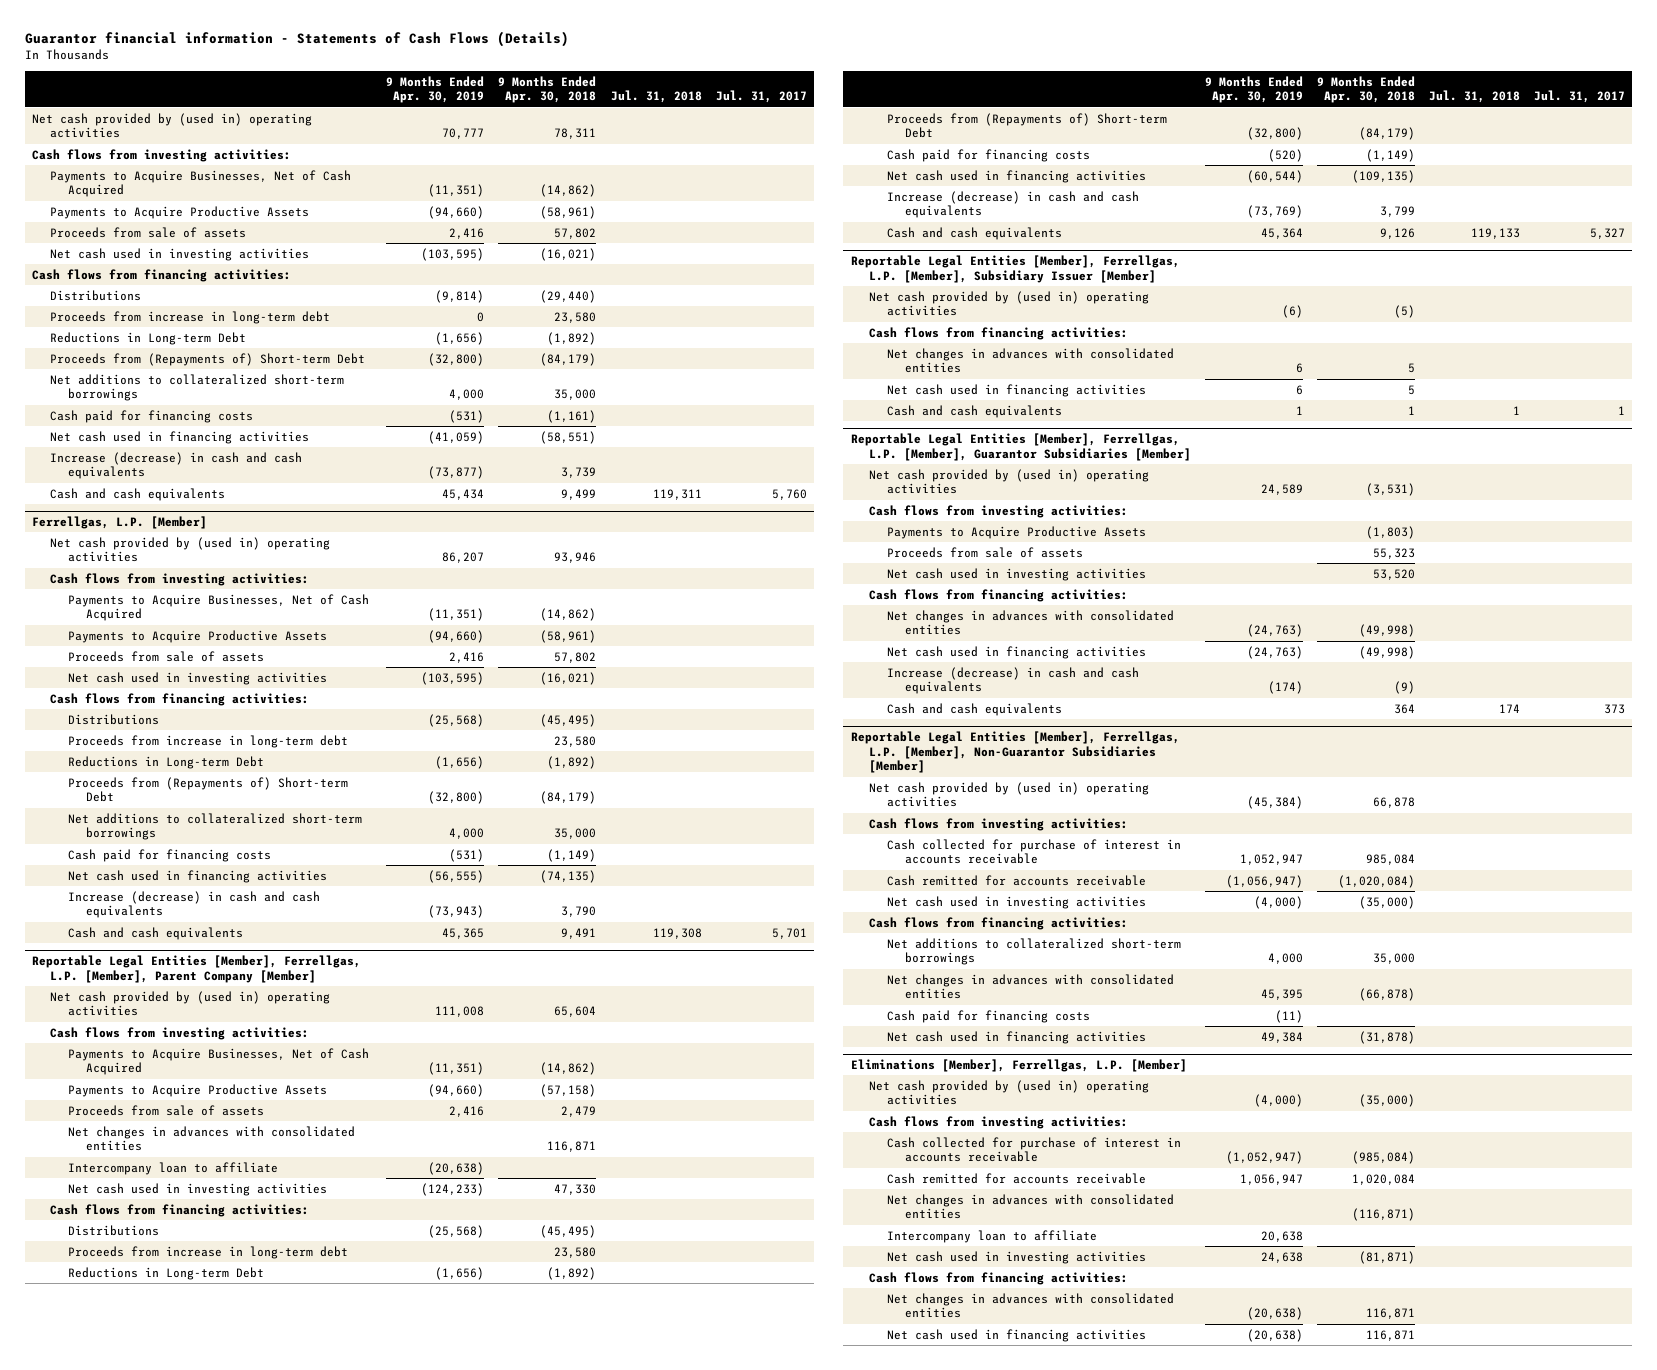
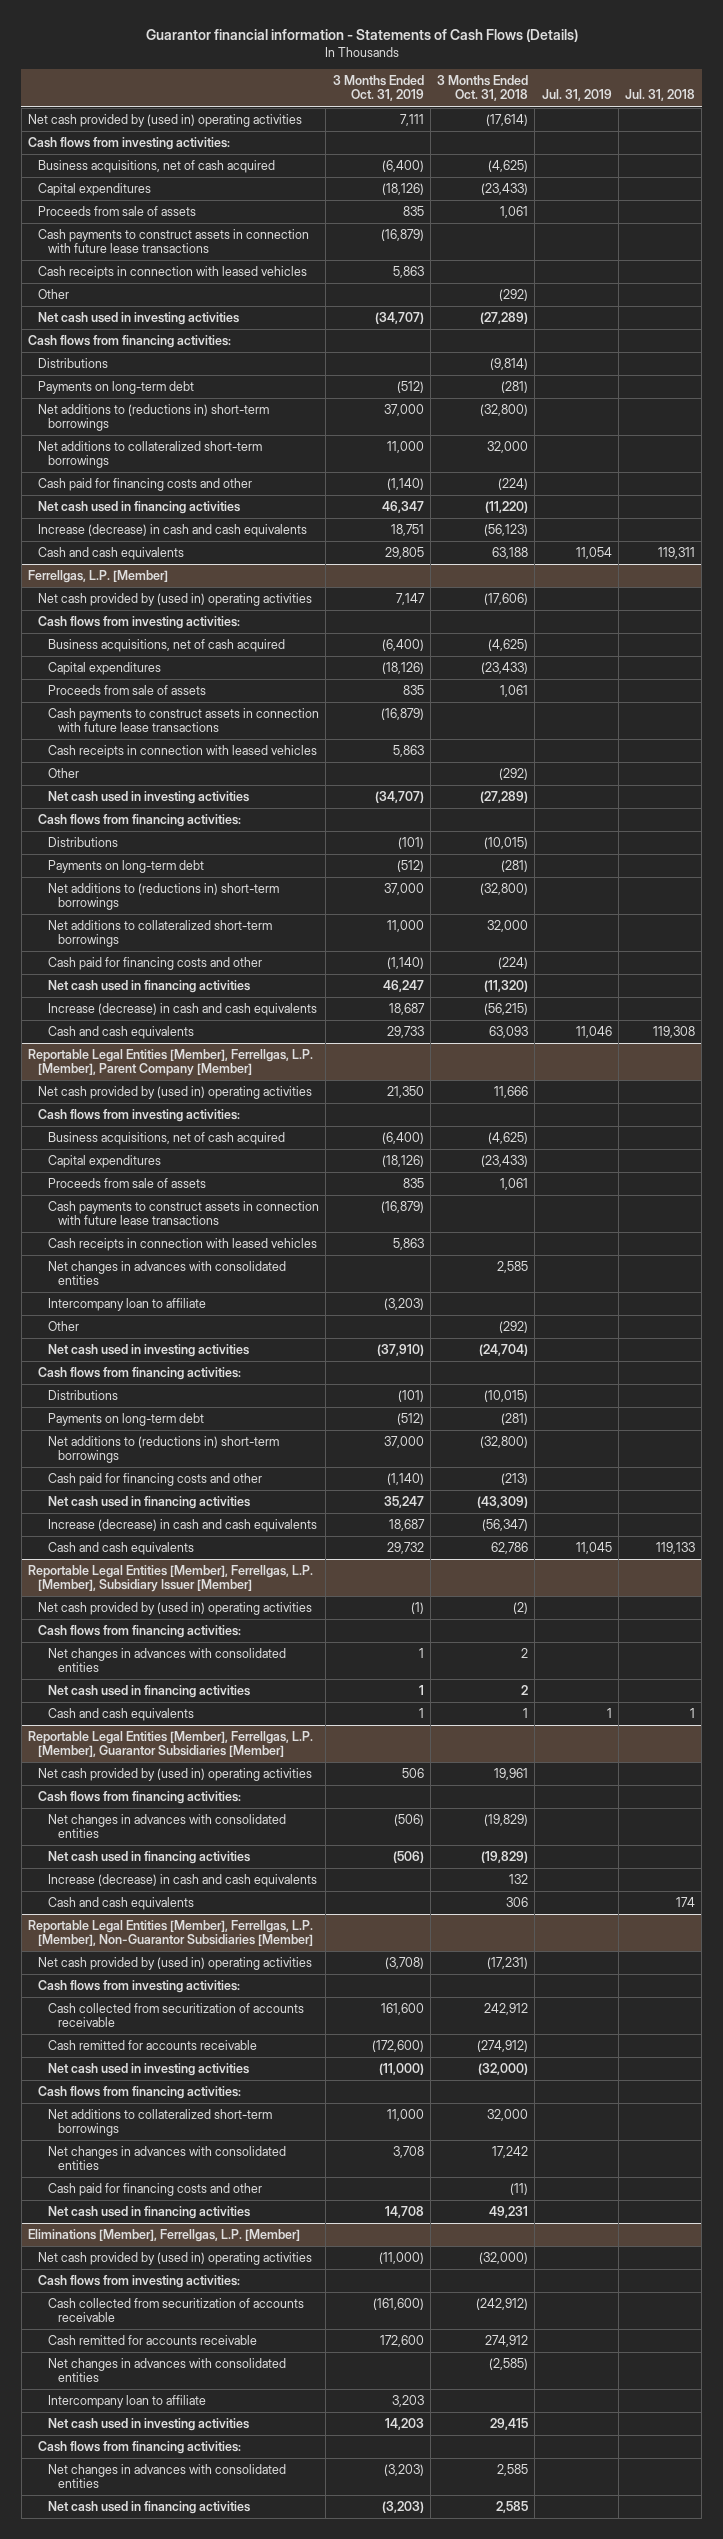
[386,75,485,104] 9 Months Ended Apr. 30, 2019 -> none
[498,75,597,104] 9 Months Ended Apr. 30, 2018 -> none
[715,90,807,104] Jul. 31, 2017 -> none
none -> [332,75,424,102] 3 Months Ended Oct. 31, 2019
none -> [437,75,529,102] 3 Months Ended Oct. 31, 2018
none -> [541,89,612,102] Jul. 31, 2019
[50,205,310,219] Payments to Acquire Productive Assets -> none
[50,169,352,198] Payments to Acquire Businesses, Net of Cash Acquired -> [38,160,276,174] Business acquisitions, net of cash acquired
none -> [38,183,152,197] Capital expenditures
none -> [38,229,310,254] Cash payments to construct assets in connection with future lease transactions
none -> [38,266,308,280] Cash receipts in connection with leased vehicles
none -> [38,289,70,300] Other
[50,310,331,324] Proceeds from increase in long-term debt -> none
[50,331,247,345] Reductions in Long-term Debt -> [38,381,195,395] Payments on long-term debt
[50,352,366,366] Proceeds from (Repayments of) Short-term Debt -> [38,404,270,432] Net additions to (reductions in) short-term borrowings
[50,409,254,423] Cash paid for financing costs -> [38,478,253,492] Cash paid for financing costs and other
[68,629,328,643] Payments to Acquire Productive Assets -> none
[68,593,370,622] Payments to Acquire Businesses, Net of Cash Acquired -> [48,639,286,653] Business acquisitions, net of cash acquired
none -> [48,662,162,676] Capital expenditures
none -> [48,708,320,733] Cash payments to construct assets in connection with future lease transactions
none -> [48,745,318,759] Cash receipts in connection with leased vehicles
none -> [48,768,80,779] Other
[68,734,349,748] Proceeds from increase in long-term debt -> none
[68,755,265,769] Reductions in Long-term Debt -> [48,860,205,874] Payments on long-term debt
[68,776,349,803] Proceeds from (Repayments of) Short-term Debt -> [48,883,280,911] Net additions to (reductions in) short-term borrowings
[68,848,272,862] Cash paid for financing costs -> [48,957,263,971] Cash paid for financing costs and other
[68,1083,328,1097] Payments to Acquire Productive Assets -> none
[68,1047,370,1076] Payments to Acquire Businesses, Net of Cash Acquired -> [48,1132,286,1146] Business acquisitions, net of cash acquired
none -> [48,1155,162,1169] Capital expenditures
none -> [48,1201,320,1226] Cash payments to construct assets in connection with future lease transactions
none -> [48,1238,318,1252] Cash receipts in connection with leased vehicles
none -> [48,1321,80,1332] Other
[68,1245,349,1259] Proceeds from increase in long-term debt -> none
[68,1266,265,1280] Reductions in Long-term Debt -> [48,1413,205,1427] Payments on long-term debt
[886,112,1167,139] Proceeds from (Repayments of) Short-term Debt -> [48,1436,280,1464] Net additions to (reductions in) short-term borrowings
[886,148,1090,162] Cash paid for financing costs -> [48,1473,263,1487] Cash paid for financing costs and other
[868,504,1128,518] Cash flows from investing activities: -> none
[886,525,1146,539] Payments to Acquire Productive Assets -> none
[886,546,1083,558] Proceeds from sale of assets -> none
[886,567,1146,581] Net cash used in investing activities -> none
[886,838,1181,865] Cash collected for purchase of interest in accounts receivable -> [48,2003,305,2028] Cash collected from securitization of accounts receivable
[886,1009,1090,1023] Cash paid for financing costs -> [48,2183,263,2197] Cash paid for financing costs and other
[886,1136,1181,1163] Cash collected for purchase of interest in accounts receivable -> [48,2298,305,2323] Cash collected from securitization of accounts receivable

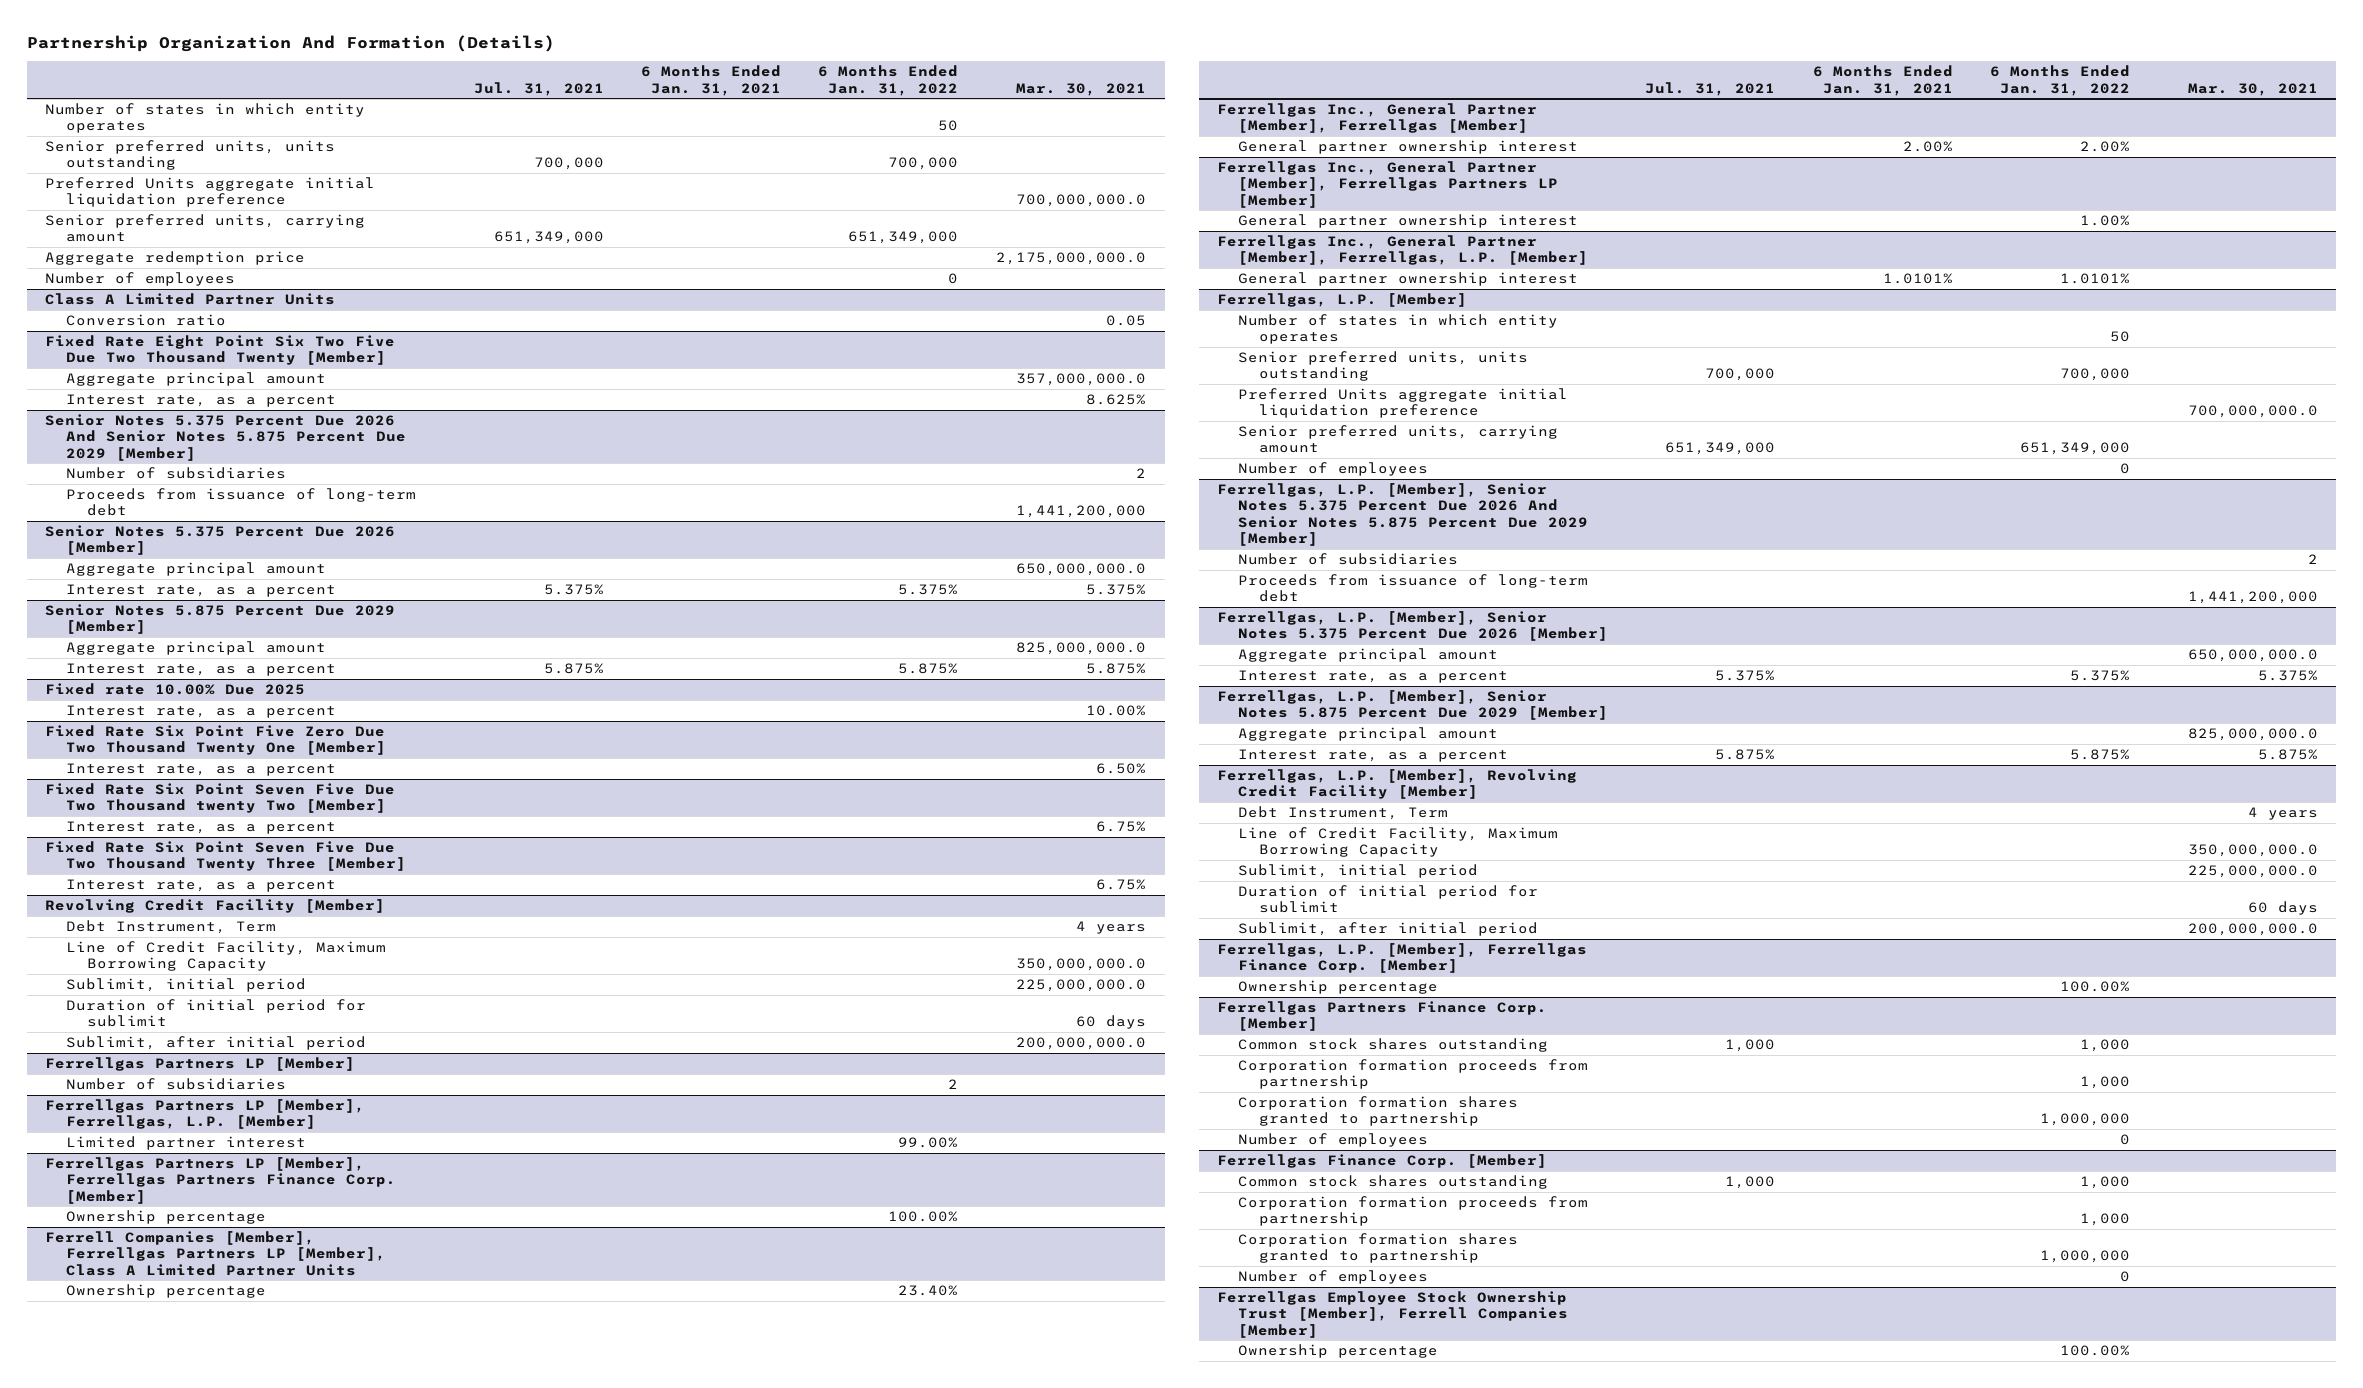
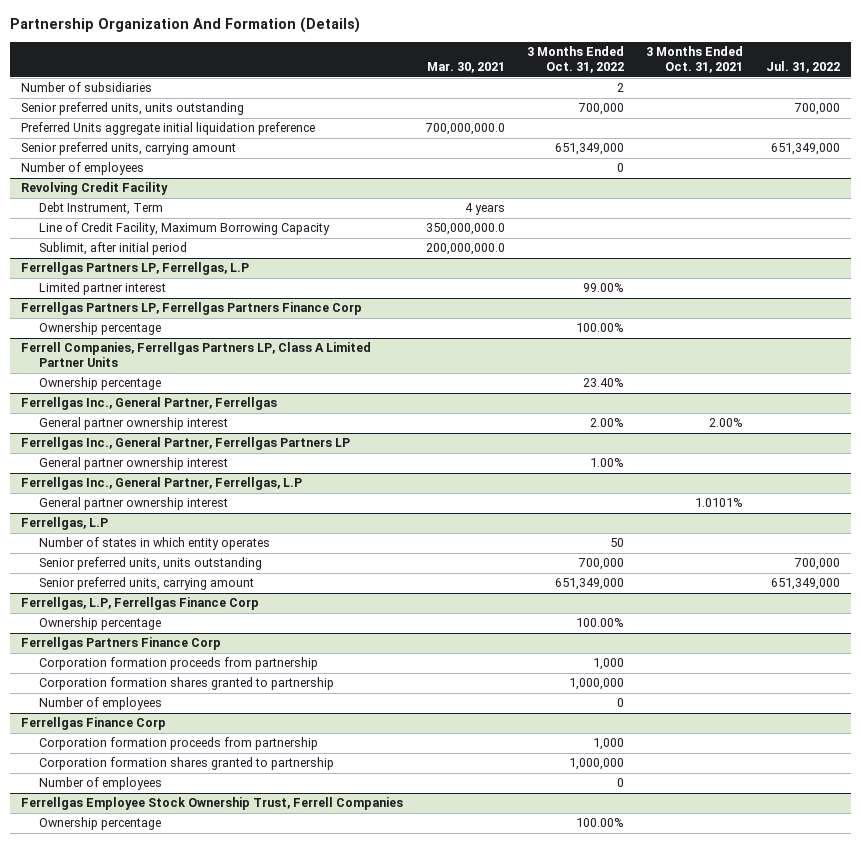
[473,81,604,96] Jul. 31, 2021 -> none
[640,65,781,96] 6 Months Ended Jan. 31, 2021 -> none
[818,65,959,96] 6 Months Ended Jan. 31, 2022 -> none
none -> [527,46,625,74] 3 Months Ended Oct. 31, 2022
none -> [646,46,744,74] 3 Months Ended Oct. 31, 2021
none -> [765,61,840,74] Jul. 31, 2022
[45,103,366,134] Number of states in which entity operates -> none
none -> [21,82,153,93] Number of subsidiaries
[45,251,306,266] Aggregate redemption price -> none
[45,293,336,306] Class A Limited Partner Units -> none
[66,314,227,327] Conversion ratio -> none
[45,335,396,366] Fixed Rate Eight Point Six Two Five Due Two Thousand Twenty [Member] -> none
[66,372,327,387] Aggregate principal amount -> none
[66,394,337,408] Interest rate, as a percent -> none
[45,414,407,461] Senior Notes 5.375 Percent Due 2026 And Senior Notes 5.875 Percent Due 2029 [Member] -> none
[66,467,287,480] Number of subsidiaries -> none
[66,488,417,517] Proceeds from issuance of long-term debt -> none
[45,525,396,556] Senior Notes 5.375 Percent Due 2026 [Member] -> none
[66,562,327,577] Aggregate principal amount -> none
[66,584,337,598] Interest rate, as a percent -> none
[45,604,396,635] Senior Notes 5.875 Percent Due 2029 [Member] -> none
[66,641,327,656] Aggregate principal amount -> none
[66,663,337,677] Interest rate, as a percent -> none
[45,683,306,696] Fixed rate 10.00% Due 2025 -> none
[66,705,337,719] Interest rate, as a percent -> none
[45,725,387,756] Fixed Rate Six Point Five Zero Due Two Thousand Twenty One [Member] -> none
[66,763,337,777] Interest rate, as a percent -> none
[45,783,396,814] Fixed Rate Six Point Seven Five Due Two Thousand twenty Two [Member] -> none
[66,821,337,835] Interest rate, as a percent -> none
[45,841,407,872] Fixed Rate Six Point Seven Five Due Two Thousand Twenty Three [Member] -> none
[66,879,337,893] Interest rate, as a percent -> none
[45,899,386,914] Revolving Credit Facility [Member] -> [21,182,169,196] Revolving Credit Facility
[66,978,307,993] Sublimit, initial period -> none
[66,999,367,1028] Duration of initial period for sublimit -> none
[45,1057,356,1072] Ferrellgas Partners LP [Member] -> none
[66,1078,287,1091] Number of subsidiaries -> none
[45,1099,366,1130] Ferrellgas Partners LP [Member], Ferrellgas, L.P. [Member] -> [21,262,250,276] Ferrellgas Partners LP, Ferrellgas, L.P
[45,1157,397,1204] Ferrellgas Partners LP [Member], Ferrellgas Partners Finance Corp. [Member] -> [21,302,363,316] Ferrellgas Partners LP, Ferrellgas Partners Finance Corp
[45,1231,387,1276] Ferrell Companies [Member], Ferrellgas Partners LP [Member], Class A Limited Partner Units -> [21,342,372,368] Ferrell Companies, Ferrellgas Partners LP, Class A Limited Partner Units
[1217,103,1538,134] Ferrellgas Inc., General Partner [Member], Ferrellgas [Member] -> [21,397,278,411] Ferrellgas Inc., General Partner, Ferrellgas
[1217,161,1559,208] Ferrellgas Inc., General Partner [Member], Ferrellgas Partners LP [Member] -> [21,437,351,451] Ferrellgas Inc., General Partner, Ferrellgas Partners LP
[1217,235,1589,266] Ferrellgas Inc., General Partner [Member], Ferrellgas, L.P. [Member] -> [21,477,303,491] Ferrellgas Inc., General Partner, Ferrellgas, L.P
[1217,293,1468,308] Ferrellgas, L.P. [Member] -> [21,517,109,531] Ferrellgas, L.P
[1238,388,1569,419] Preferred Units aggregate initial liquidation preference -> none
[1238,462,1429,477] Number of employees -> none
[1217,483,1589,547] Ferrellgas, L.P. [Member], Senior Notes 5.375 Percent Due 2026 And Senior Notes 5.875 Percent Due 2029 [Member] -> none
[1238,553,1459,566] Number of subsidiaries -> none
[1238,574,1589,603] Proceeds from issuance of long-term debt -> none
[1217,611,1609,642] Ferrellgas, L.P. [Member], Senior Notes 5.375 Percent Due 2026 [Member] -> none
[1238,648,1499,663] Aggregate principal amount -> none
[1238,670,1509,684] Interest rate, as a percent -> none
[1217,690,1609,721] Ferrellgas, L.P. [Member], Senior Notes 5.875 Percent Due 2029 [Member] -> none
[1238,727,1499,742] Aggregate principal amount -> none
[1238,749,1509,763] Interest rate, as a percent -> none
[1217,769,1578,800] Ferrellgas, L.P. [Member], Revolving Credit Facility [Member] -> none
[1238,806,1449,821] Debt Instrument, Term -> none
[1238,827,1559,858] Line of Credit Facility, Maximum Borrowing Capacity -> none
[1238,864,1479,879] Sublimit, initial period -> none
[1238,885,1539,914] Duration of initial period for sublimit -> none
[1238,922,1539,937] Sublimit, after initial period -> none
[1217,943,1588,974] Ferrellgas, L.P. [Member], Ferrellgas Finance Corp. [Member] -> [21,597,260,611] Ferrellgas, L.P, Ferrellgas Finance Corp
[1238,1038,1549,1053] Common stock shares outstanding -> none
[1217,1001,1548,1032] Ferrellgas Partners Finance Corp. [Member] -> [21,637,222,651] Ferrellgas Partners Finance Corp
[1238,1175,1549,1190] Common stock shares outstanding -> none
[1217,1154,1548,1169] Ferrellgas Finance Corp. [Member] -> [21,717,167,731] Ferrellgas Finance Corp
[1217,1291,1569,1338] Ferrellgas Employee Stock Ownership Trust [Member], Ferrell Companies [Member] -> [21,797,404,811] Ferrellgas Employee Stock Ownership Trust, Ferrell Companies

